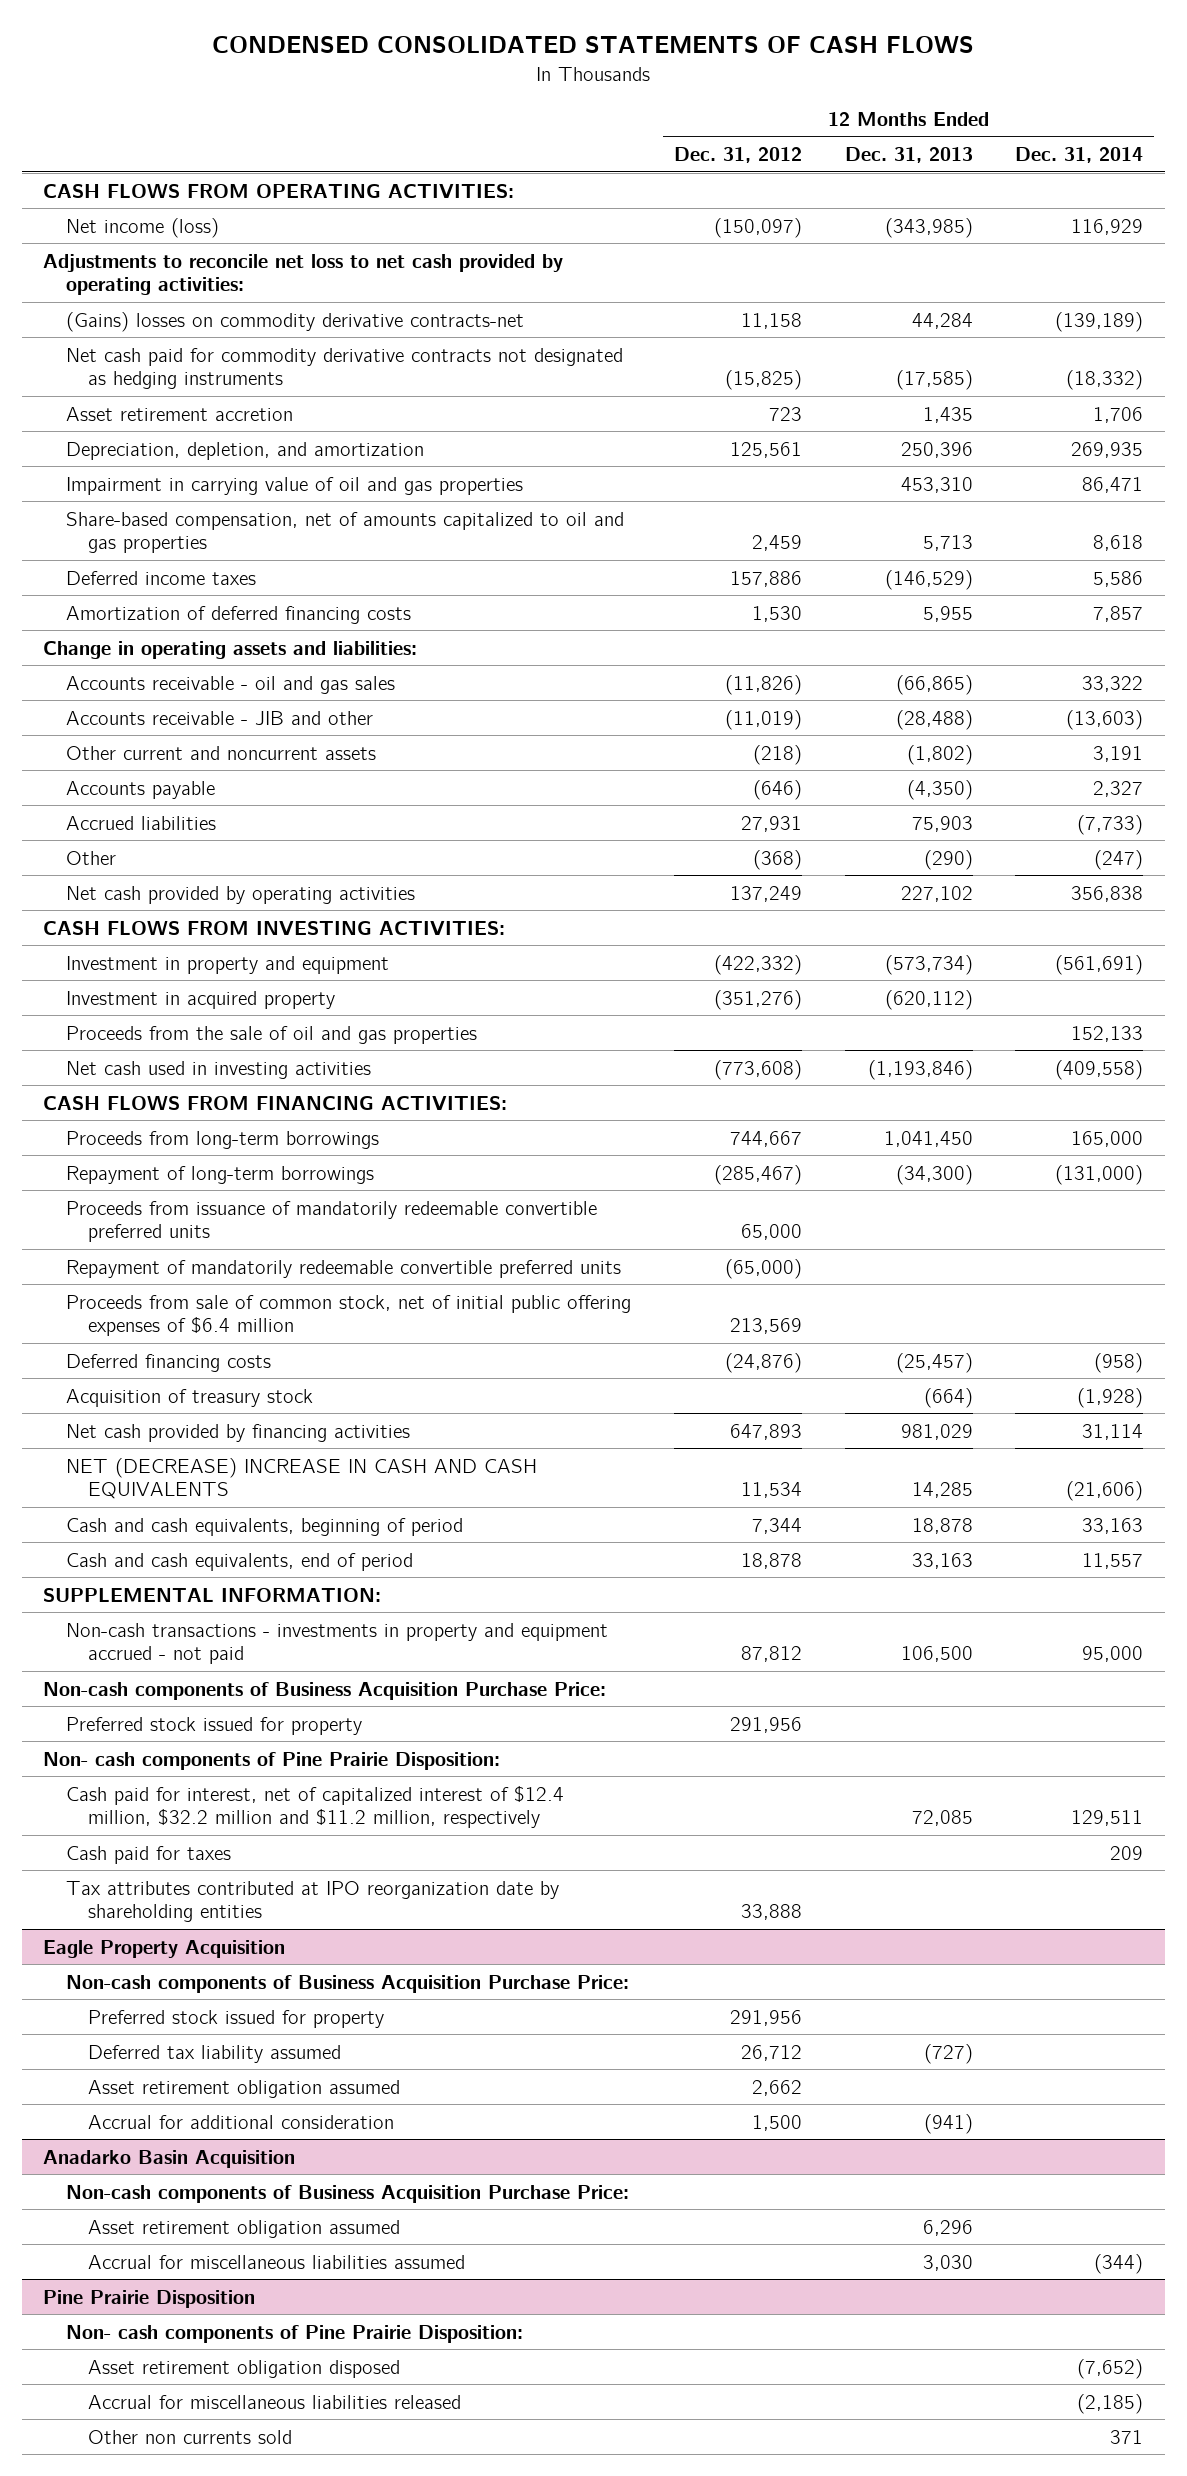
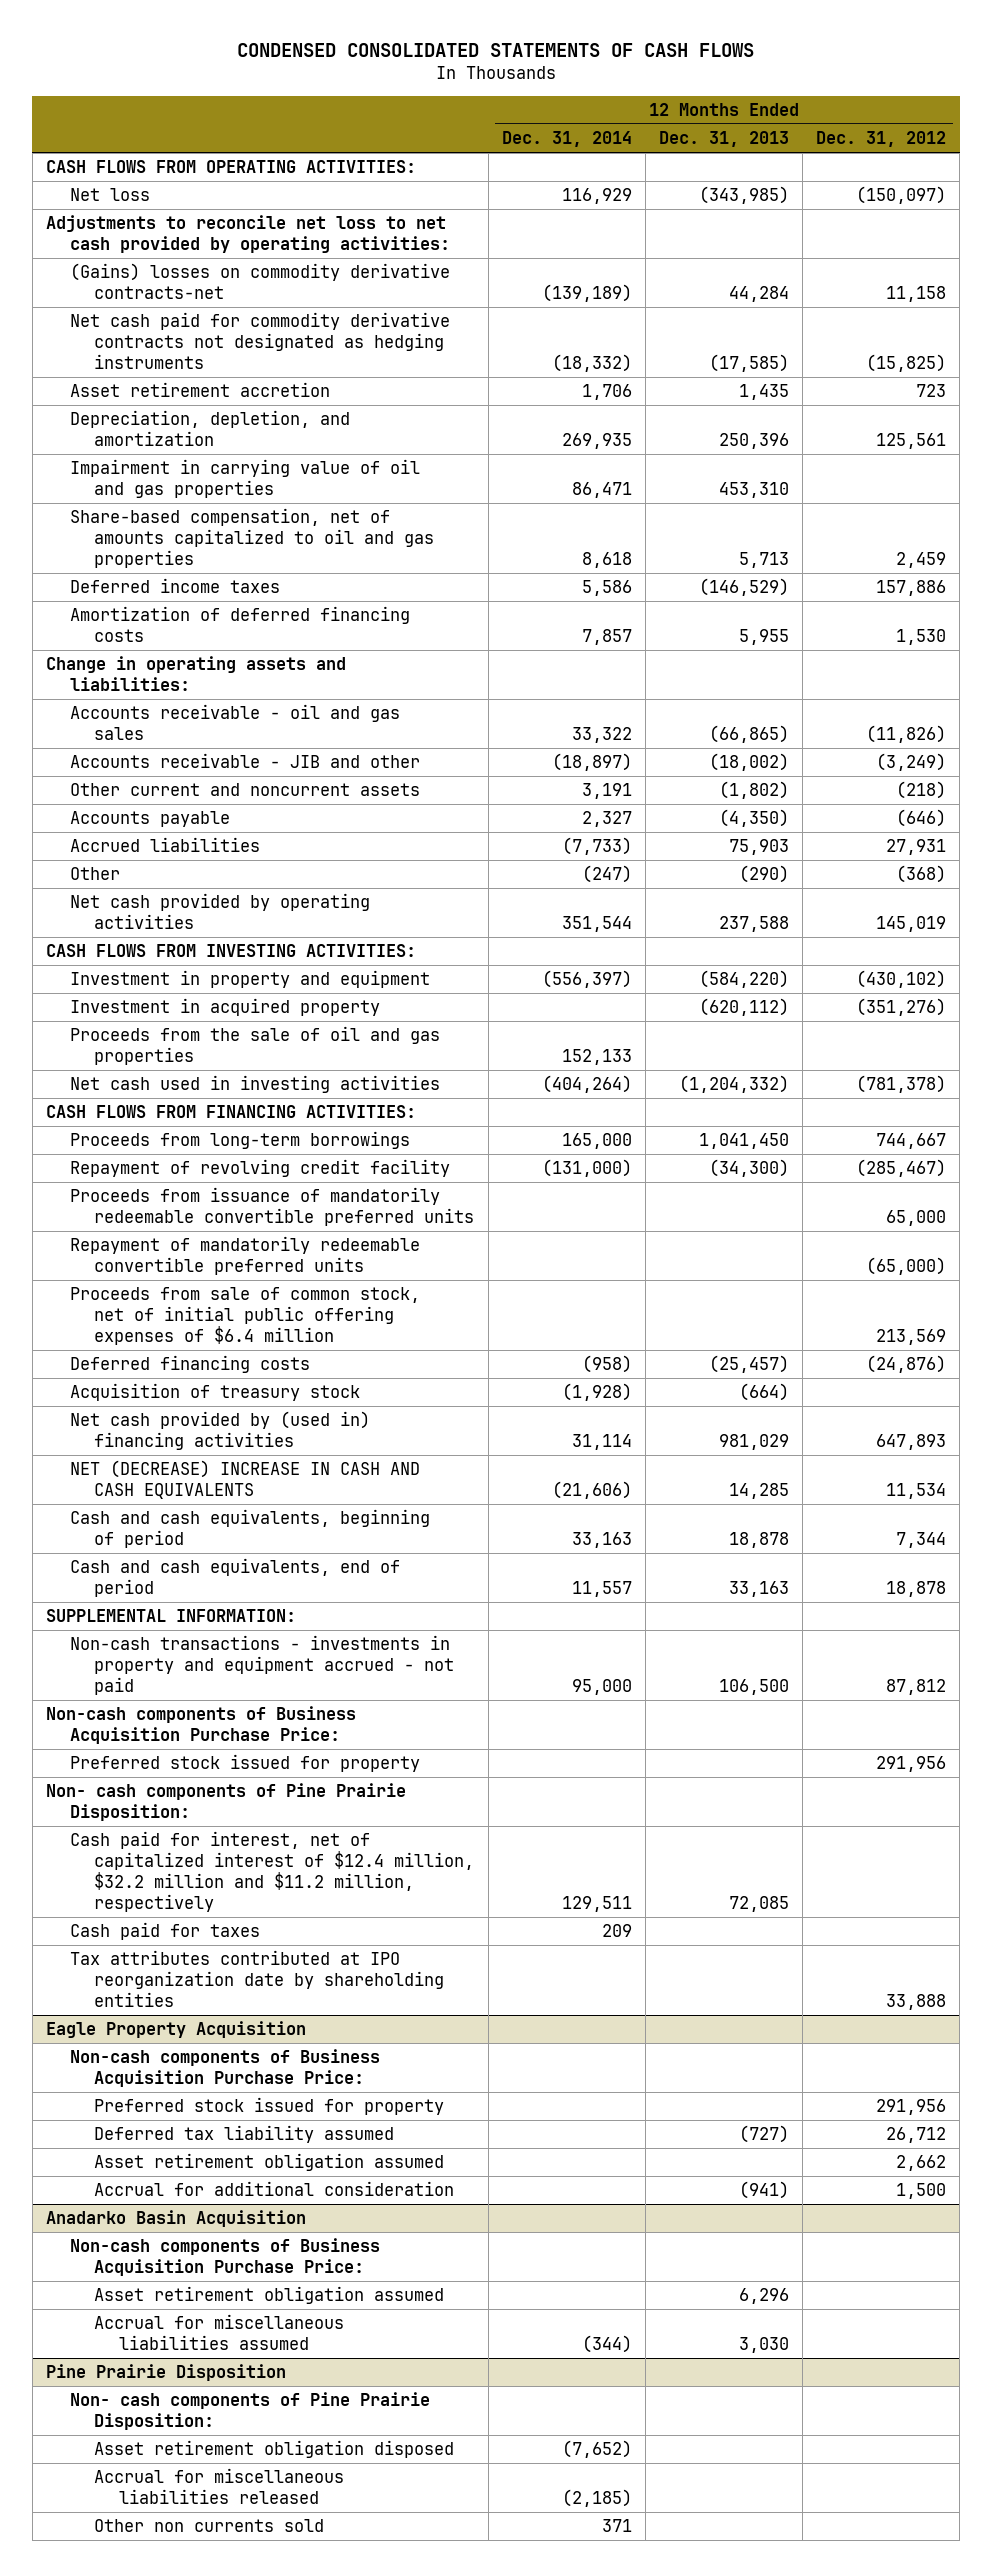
[65,217,219,238] Net income (loss) -> [70,188,151,202] Net loss
[724,709,802,730] (11,019) -> [876,753,947,772] (3,249)
[895,709,973,730] (28,488) -> [709,753,790,772] (18,002)
[1066,709,1144,730] (13,603) -> [551,753,632,772] (18,897)
[729,885,802,902] 137,249 -> [876,915,947,932] 145,019
[900,885,973,902] 227,102 -> [719,915,790,932] 237,588
[1071,885,1144,902] 356,838 -> [561,915,632,932] 351,544
[713,954,802,975] (422,332) -> [856,970,947,989] (430,102)
[884,954,973,975] (573,734) -> [699,970,790,989] (584,220)
[1055,954,1144,975] (561,691) -> [541,970,632,989] (556,397)
[713,1059,802,1080] (773,608) -> [856,1075,947,1094] (781,378)
[867,1059,973,1080] (1,193,846) -> [679,1075,790,1094] (1,204,332)
[1055,1059,1144,1080] (409,558) -> [541,1075,632,1094] (404,264)
[65,1165,374,1184] Repayment of long-term borrowings -> [70,1159,451,1178] Repayment of revolving credit facility
[65,1423,410,1442] Net cash provided by financing activities -> [70,1411,371,1450] Net cash provided by (used in) financing activities

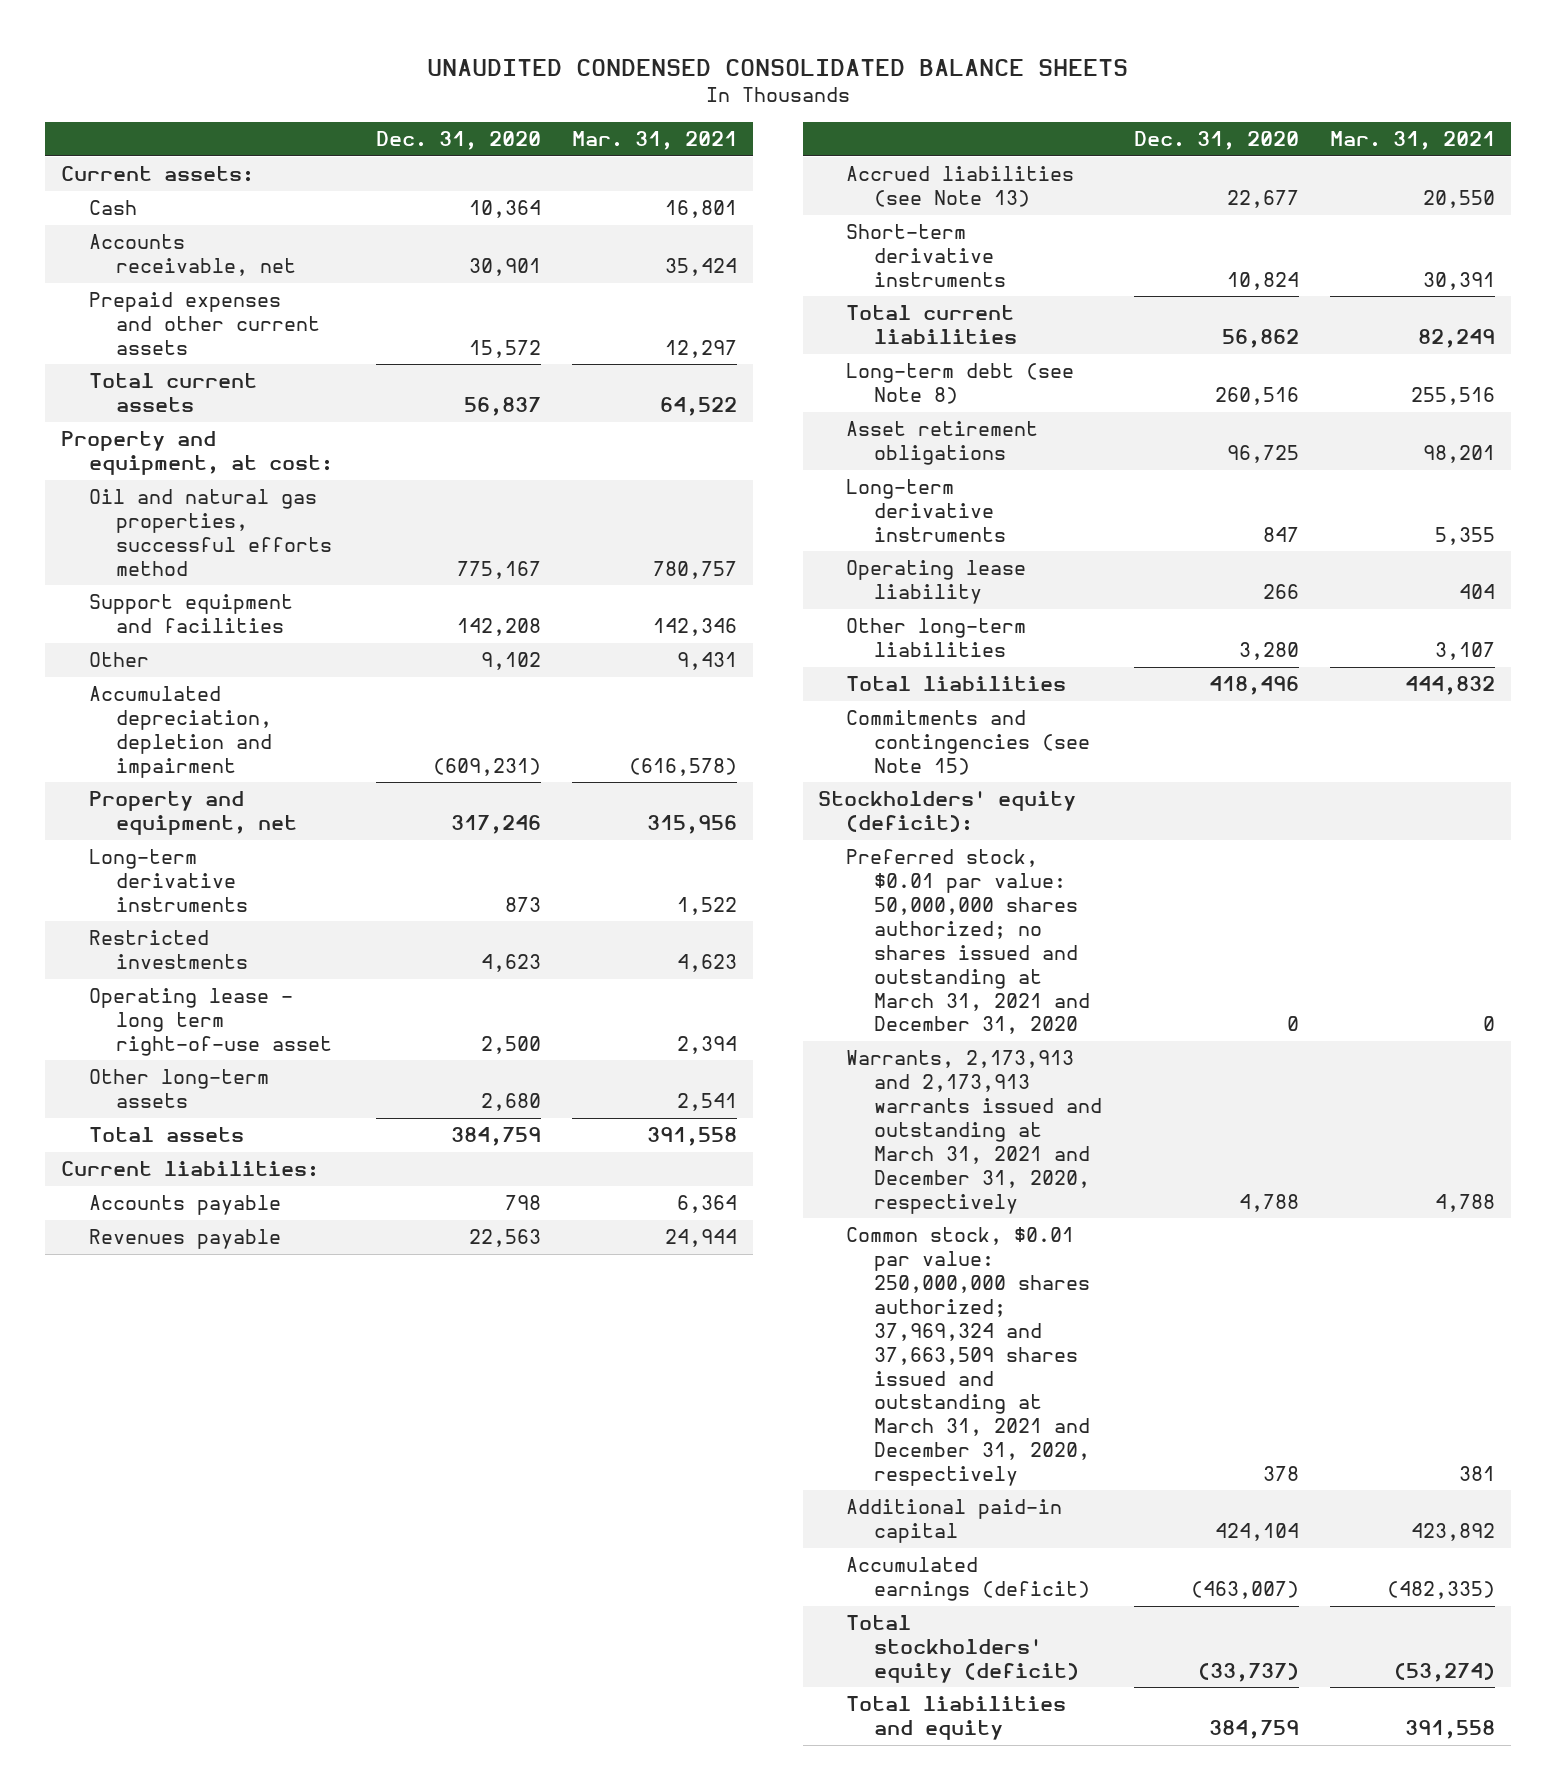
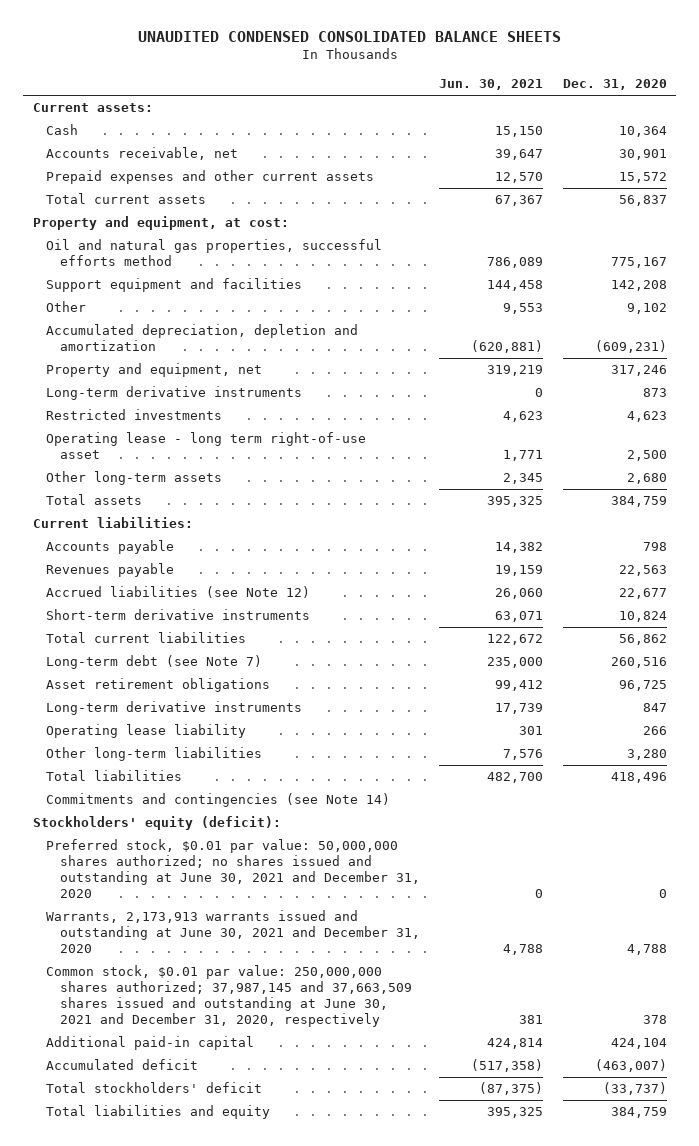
[572,131,738,151] Mar. 31, 2021 -> none
none -> [439,79,544,91] Jun. 30, 2021
[88,686,273,778] Accumulated depreciation, depletion and impairment -> [46,324,359,352] Accumulated depreciation, depletion and amortization
[846,166,1075,208] Accrued liabilities (see Note 13) -> [46,586,311,599] Accrued liabilities (see Note 12)
[846,363,1075,405] Long-term debt (see Note 8) -> [46,655,263,670] Long-term debt (see Note 7)
[846,710,1091,776] Commitments and contingencies (see Note 15) -> [46,793,391,808] Commitments and contingencies (see Note 14)
[846,849,1091,1035] Preferred stock, $0.01 par value: 50,000,000 shares authorized; no shares issued and outstanding at March 31, 2021 and December 31, 2020 -> [46,839,420,898] Preferred stock, $0.01 par value: 50,000,000 shares authorized; no shares issued and outstanding at June 30, 2021 and December 31, 2020
[846,1050,1103,1214] Warrants, 2,173,913 and 2,173,913 warrants issued and outstanding at March 31, 2021 and December 31, 2020, respectively -> [46,910,420,953] Warrants, 2,173,913 warrants issued and outstanding at June 30, 2021 and December 31, 2020
[846,1227,1091,1487] Common stock, $0.01 par value: 250,000,000 shares authorized; 37,969,324 and 37,663,509 shares issued and outstanding at March 31, 2021 and December 31, 2020, respectively -> [46,965,412,1027] Common stock, $0.01 par value: 250,000,000 shares authorized; 37,987,145 and 37,663,509 shares issued and outstanding at June 30, 2021 and December 31, 2020, respectively
[846,1557,1091,1602] Accumulated earnings (deficit) -> [46,1059,199,1071] Accumulated deficit
[846,1615,1080,1684] Total stockholders' equity (deficit) -> [46,1082,263,1094] Total stockholders' deficit

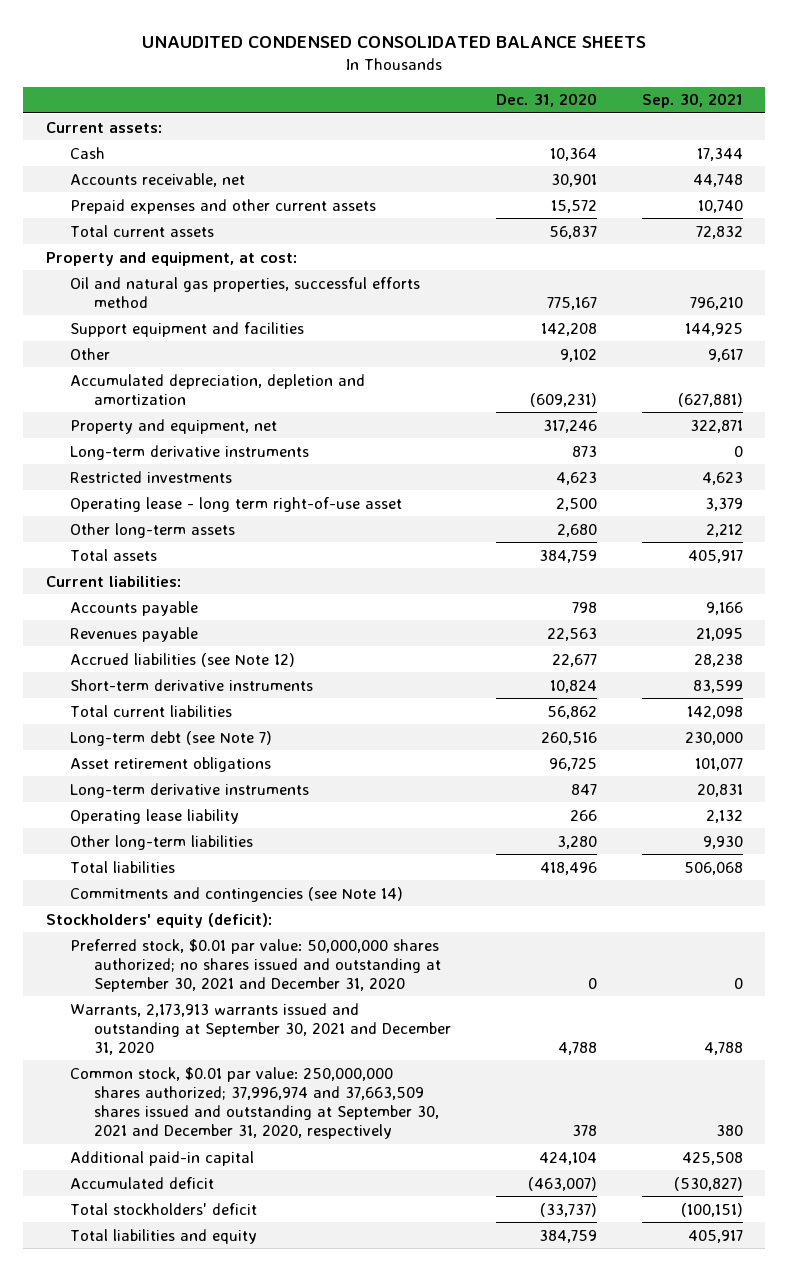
[439,79,544,91] Jun. 30, 2021 -> none
none -> [641,93,743,109] Sep. 30, 2021
[46,839,420,898] Preferred stock, $0.01 par value: 50,000,000 shares authorized; no shares issued and outstanding at June 30, 2021 and December 31, 2020 -> [69,938,442,992] Preferred stock, $0.01 par value: 50,000,000 shares authorized; no shares issued and outstanding at September 30, 2021 and December 31, 2020
[46,910,420,953] Warrants, 2,173,913 warrants issued and outstanding at June 30, 2021 and December 31, 2020 -> [69,1002,452,1055] Warrants, 2,173,913 warrants issued and outstanding at September 30, 2021 and December 31, 2020
[46,965,412,1027] Common stock, $0.01 par value: 250,000,000 shares authorized; 37,987,145 and 37,663,509 shares issued and outstanding at June 30, 2021 and December 31, 2020, respectively -> [69,1066,440,1140] Common stock, $0.01 par value: 250,000,000 shares authorized; 37,996,974 and 37,663,509 shares issued and outstanding at September 30, 2021 and December 31, 2020, respectively

